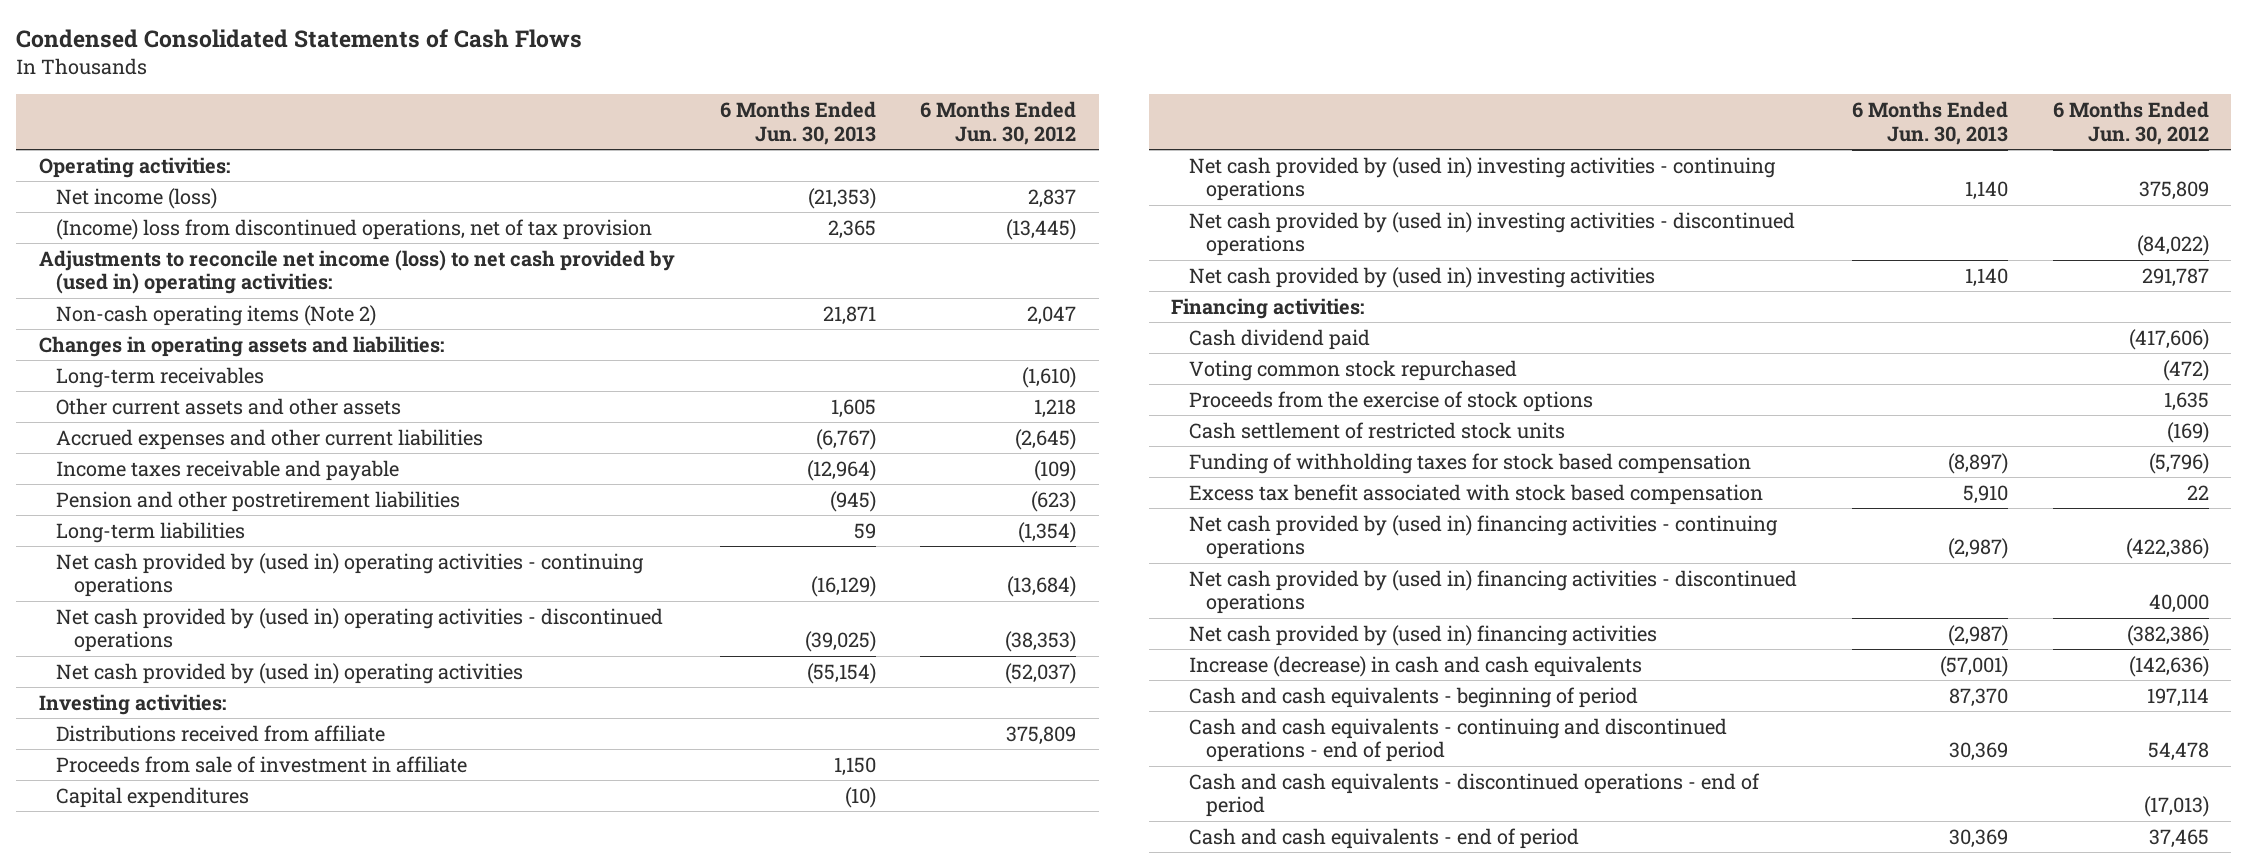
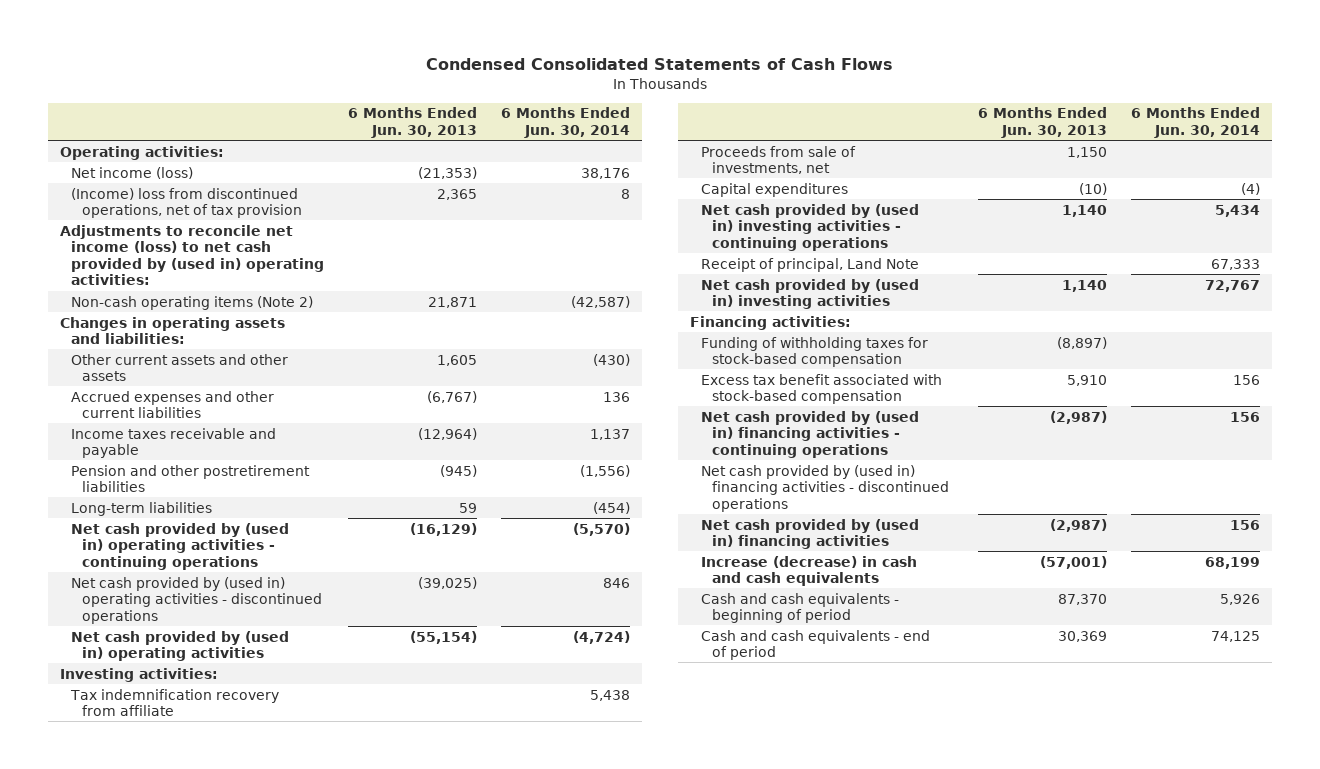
[920,101,1077,145] 6 Months Ended Jun. 30, 2012 -> none
none -> [501,107,631,138] 6 Months Ended Jun. 30, 2014
[56,366,265,388] Long-term receivables -> none
[56,724,386,742] Distributions received from affiliate -> none
none -> [70,688,280,717] Tax indemnification recovery from affiliate
[56,755,468,773] Proceeds from sale of investment in affiliate -> [700,145,856,175] Proceeds from sale of investments, net
[1188,211,1795,257] Net cash provided by (used in) investing activities - discontinued operations -> none
none -> [700,257,919,272] Receipt of principal, Land Note
[1188,328,1370,350] Cash dividend paid -> none
[1188,359,1517,381] Voting common stock repurchased -> none
[1188,390,1593,412] Proceeds from the exercise of stock options -> none
[1188,421,1565,439] Cash settlement of restricted stock units -> none
[1188,452,1751,474] Funding of withholding taxes for stock based compensation -> [700,336,928,368] Funding of withholding taxes for stock-based compensation
[1188,483,1763,505] Excess tax benefit associated with stock based compensation -> [700,373,942,405] Excess tax benefit associated with stock-based compensation
[1188,717,1727,763] Cash and cash equivalents - continuing and discontinued operations - end of period -> none
[1188,772,1760,818] Cash and cash equivalents - discontinued operations - end of period -> none

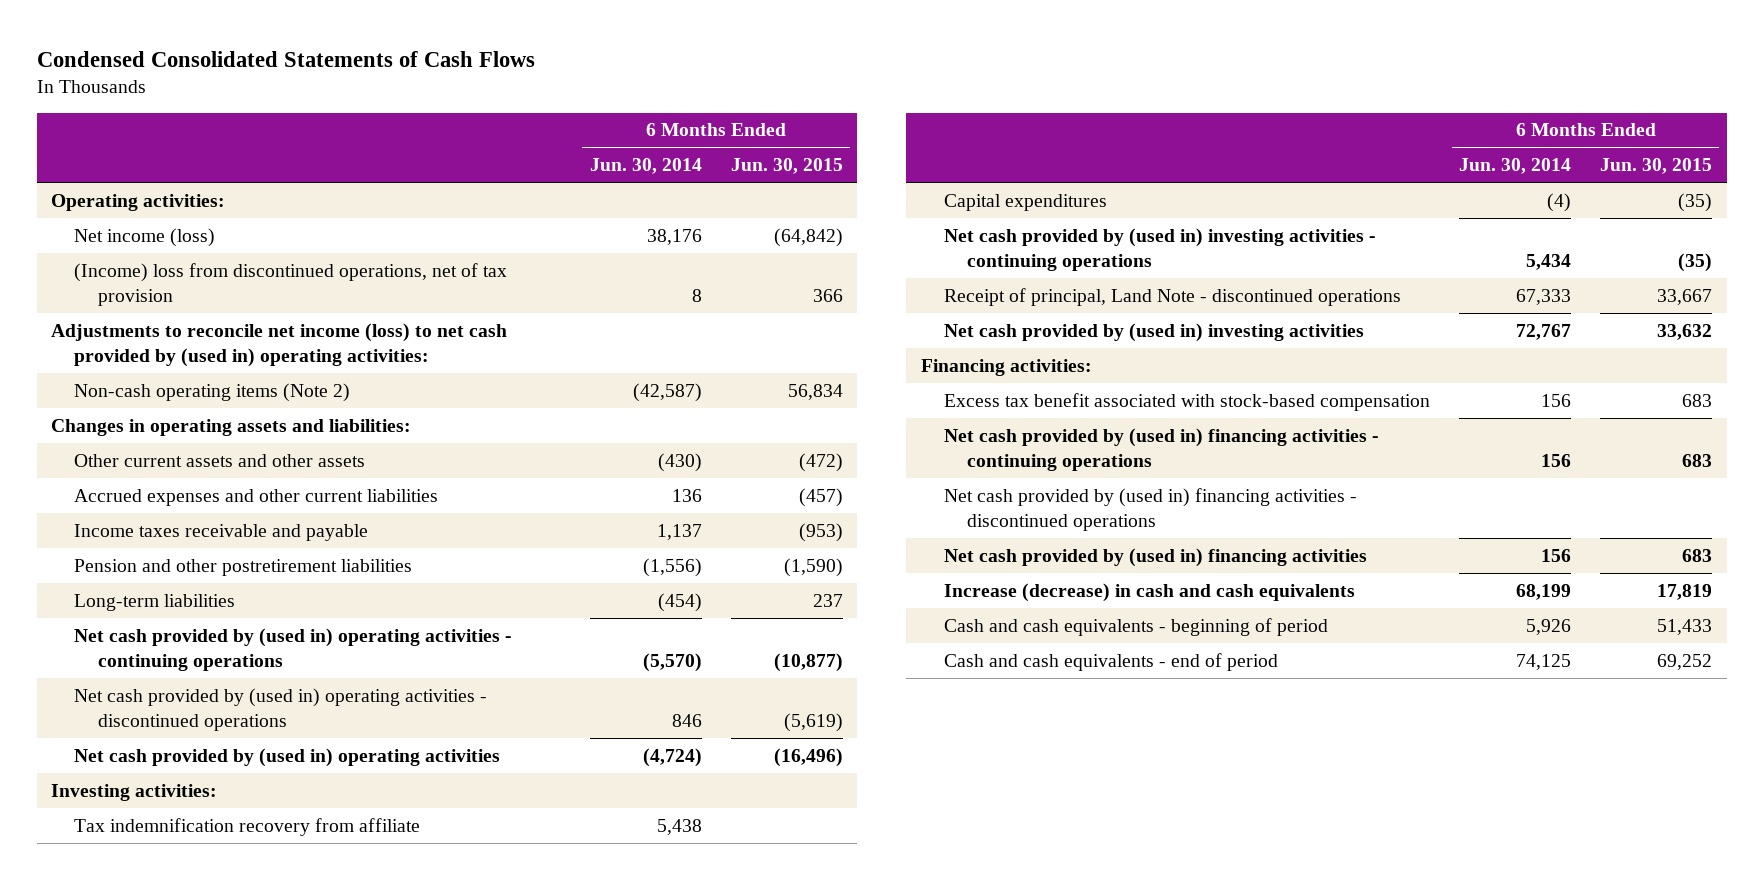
[348,107,478,138] 6 Months Ended Jun. 30, 2013 -> none
none -> [730,158,843,175] Jun. 30, 2015
[700,145,856,175] Proceeds from sale of investments, net -> none
[700,257,919,272] Receipt of principal, Land Note -> [943,287,1401,306] Receipt of principal, Land Note - discontinued operations
[700,336,928,368] Funding of withholding taxes for stock-based compensation -> none

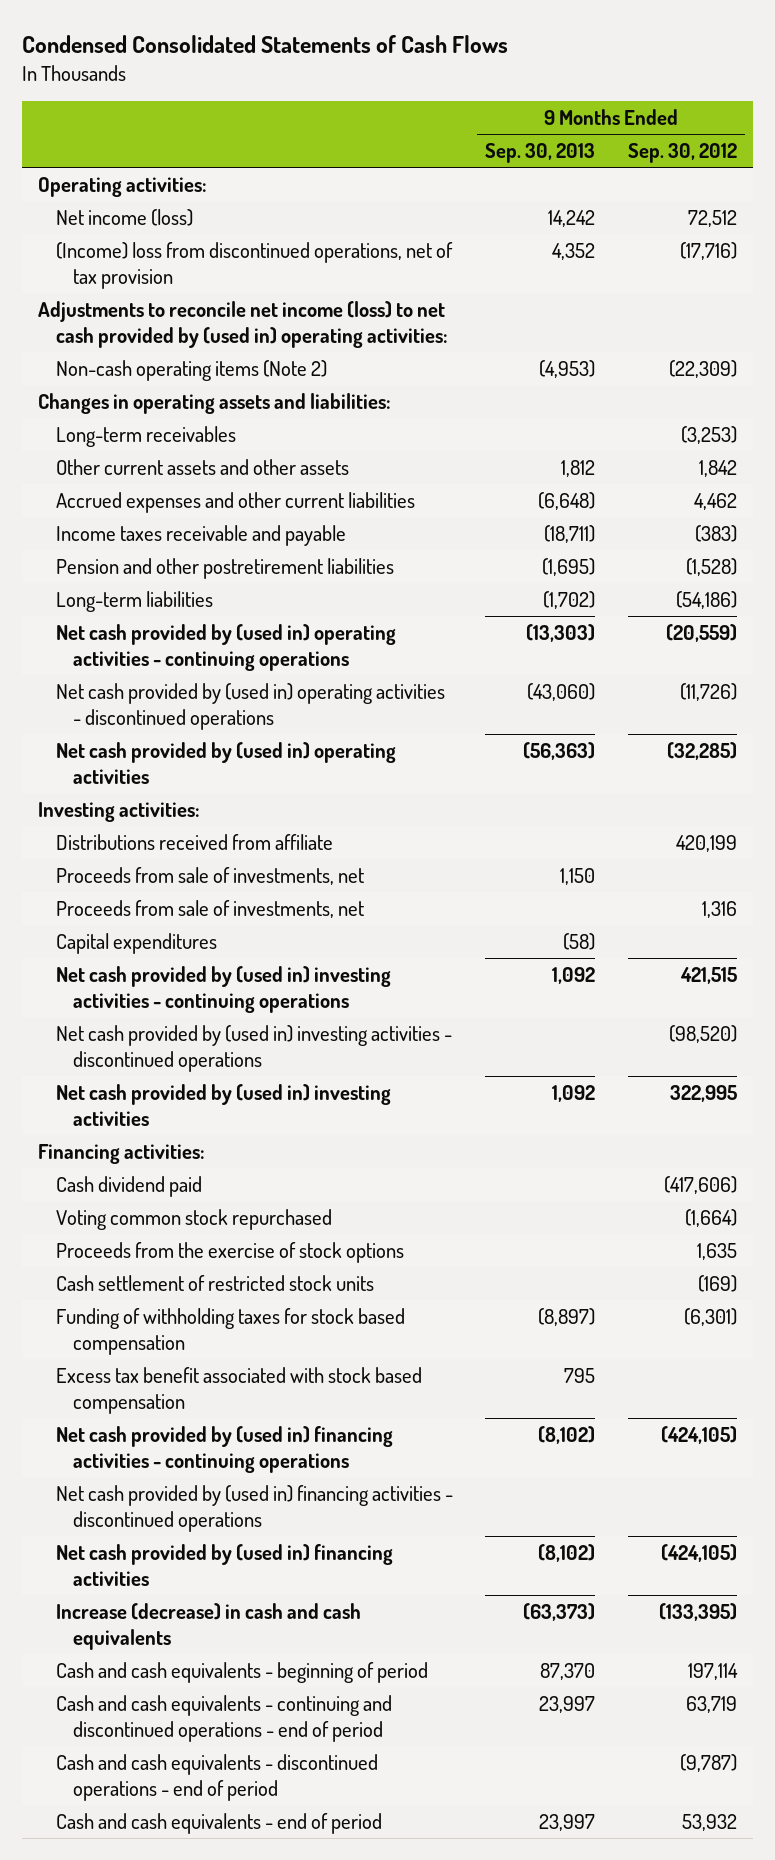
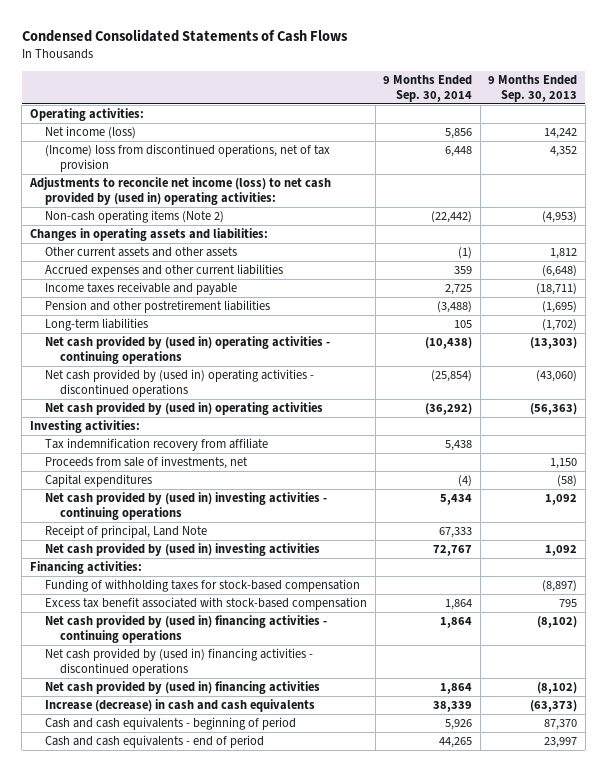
[627,143,737,164] Sep. 30, 2012 -> none
none -> [383,74,473,102] 9 Months Ended Sep. 30, 2014
[55,425,236,447] Long-term receivables -> none
[55,833,333,850] Distributions received from affiliate -> none
none -> [45,438,269,452] Tax indemnification recovery from affiliate
[55,899,364,918] Proceeds from sale of investments, net -> none
[55,1024,452,1072] Net cash provided by (used in) investing activities - discontinued operations -> none
none -> [45,525,208,539] Receipt of principal, Land Note
[55,1175,202,1197] Cash dividend paid -> none
[55,1208,332,1230] Voting common stock repurchased -> none
[55,1241,404,1263] Proceeds from the exercise of stock options -> none
[55,1274,374,1291] Cash settlement of restricted stock units -> none
[55,1307,405,1355] Funding of withholding taxes for stock based compensation -> [45,579,361,593] Funding of withholding taxes for stock-based compensation
[55,1366,422,1414] Excess tax benefit associated with stock based compensation -> [45,597,368,611] Excess tax benefit associated with stock-based compensation
[55,1694,392,1742] Cash and cash equivalents - continuing and discontinued operations - end of period -> none
[55,1753,378,1801] Cash and cash equivalents - discontinued operations - end of period -> none

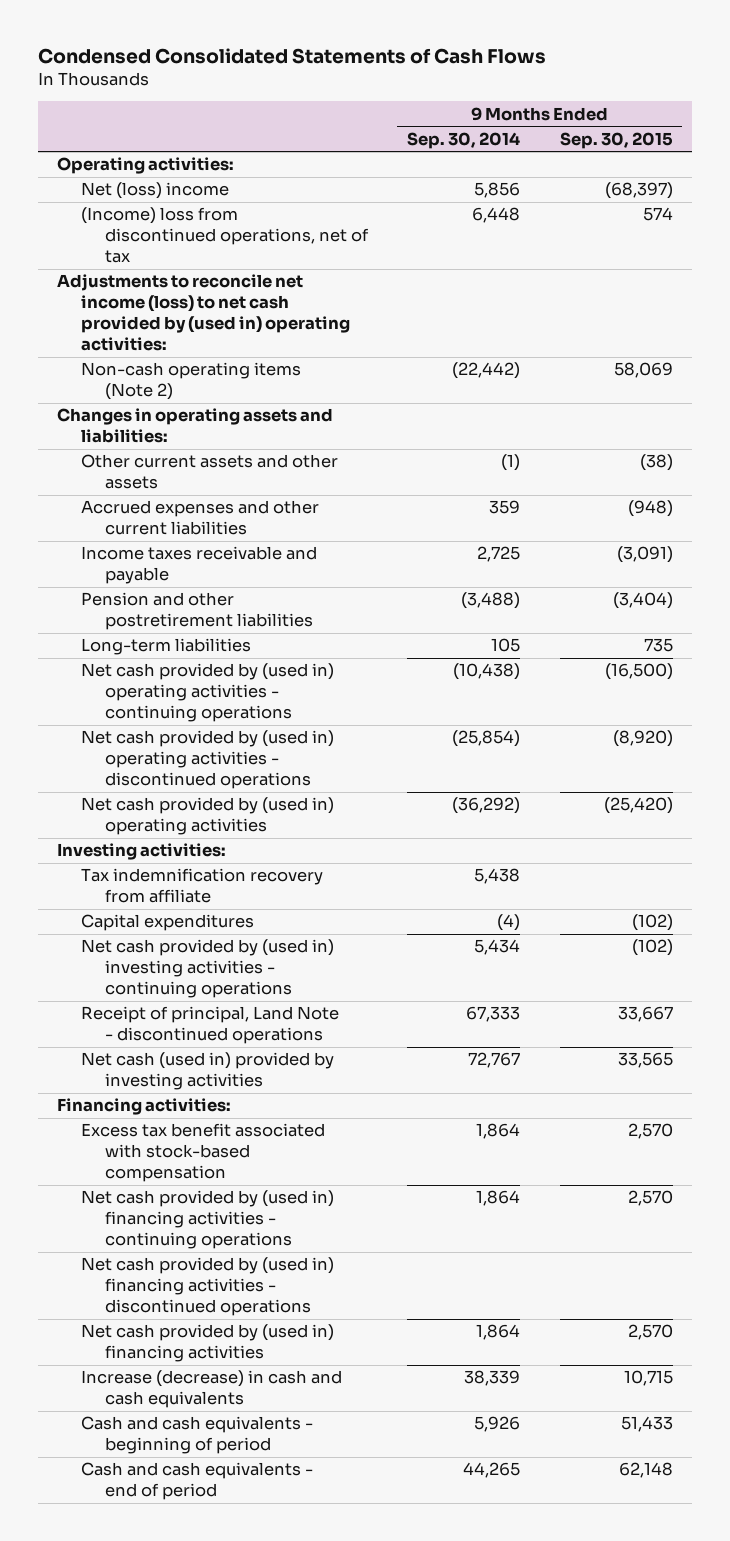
[488,74,578,102] 9 Months Ended Sep. 30, 2013 -> none
none -> [559,131,673,149] Sep. 30, 2015
[45,126,137,140] Net income (loss) -> [81,182,230,200] Net (loss) income
[45,144,331,173] (Income) loss from discontinued operations, net of tax provision -> [81,207,369,264] (Income) loss from discontinued operations, net of tax
[45,456,249,470] Proceeds from sale of investments, net -> none
[45,525,208,539] Receipt of principal, Land Note -> [81,1006,340,1045] Receipt of principal, Land Note - discontinued operations
[45,543,321,557] Net cash provided by (used in) investing activities -> [81,1052,335,1091] Net cash (used in) provided by investing activities
[45,579,361,593] Funding of withholding taxes for stock-based compensation -> none

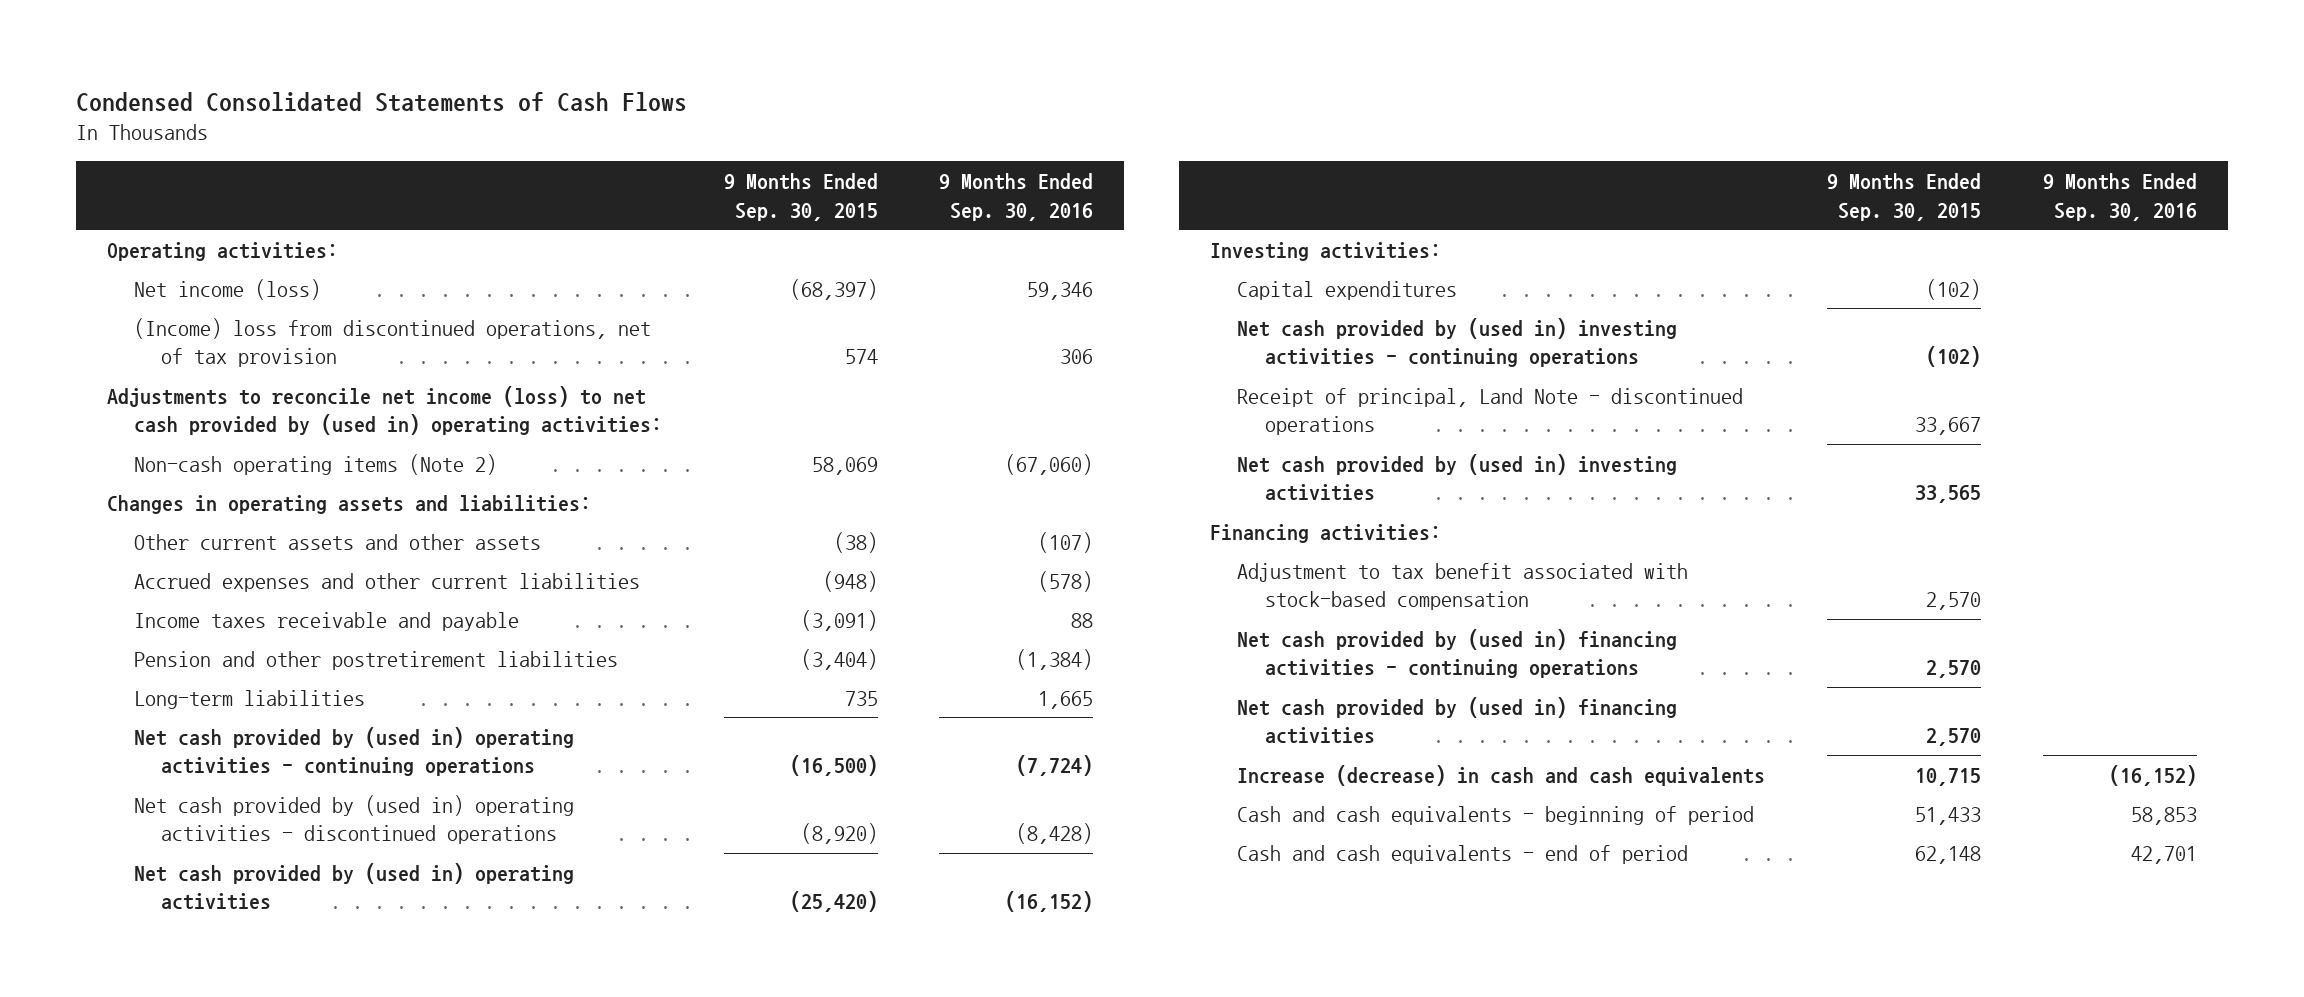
[407,131,521,149] Sep. 30, 2014 -> none
none -> [939,173,1094,221] 9 Months Ended Sep. 30, 2016
[81,182,230,200] Net (loss) income -> [133,278,321,300] Net income (loss)
[81,207,369,264] (Income) loss from discontinued operations, net of tax -> [133,317,651,368] (Income) loss from discontinued operations, net of tax provision
[81,868,324,904] Tax indemnification recovery from affiliate -> none
[81,1052,335,1091] Net cash (used in) provided by investing activities -> [1237,453,1678,502] Net cash provided by (used in) investing activities
[81,1123,326,1183] Excess tax benefit associated with stock-based compensation -> [1237,562,1689,611] Adjustment to tax benefit associated with stock-based compensation
[81,1257,335,1317] Net cash provided by (used in) financing activities - discontinued operations -> none

